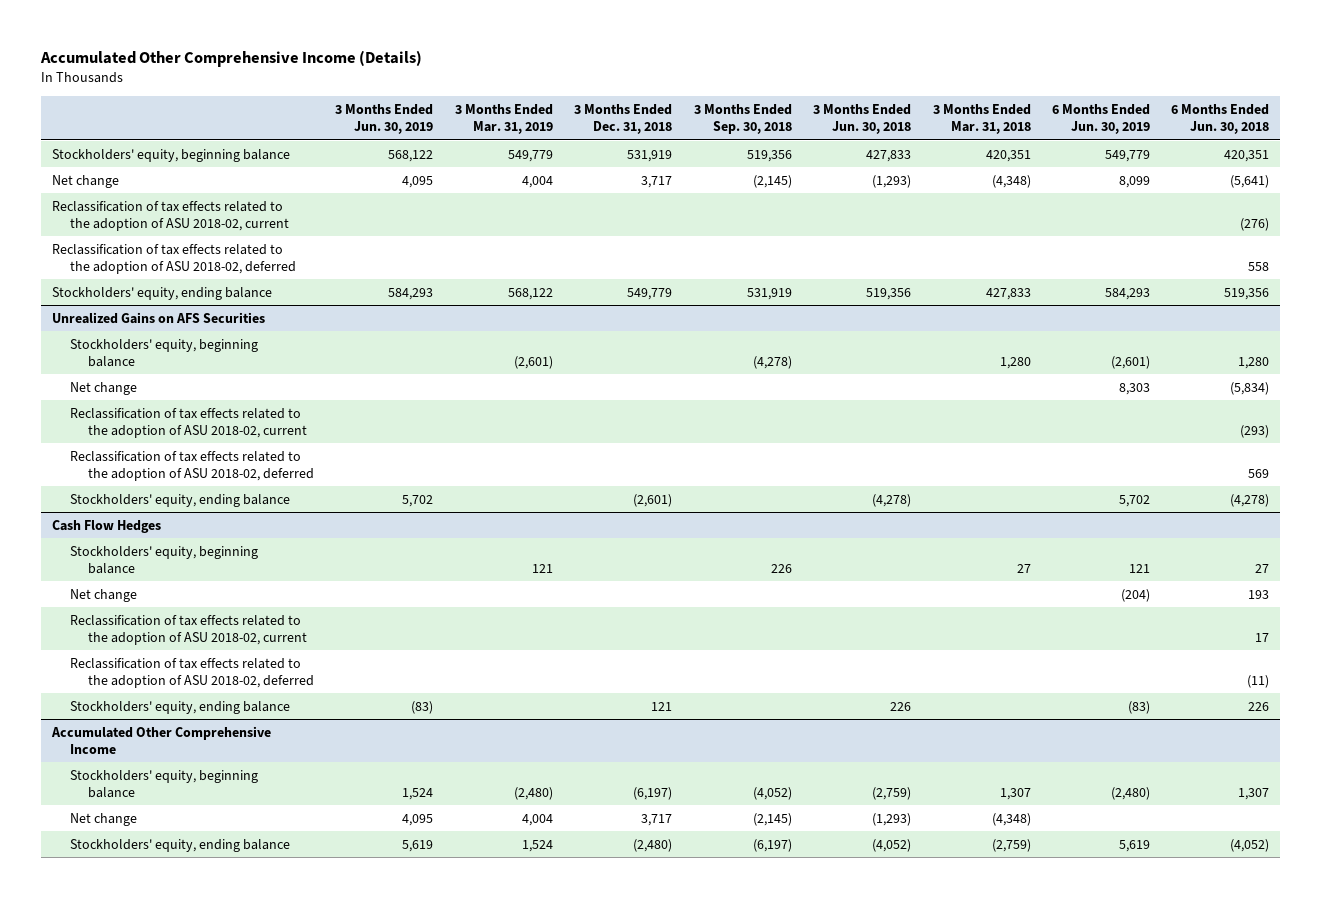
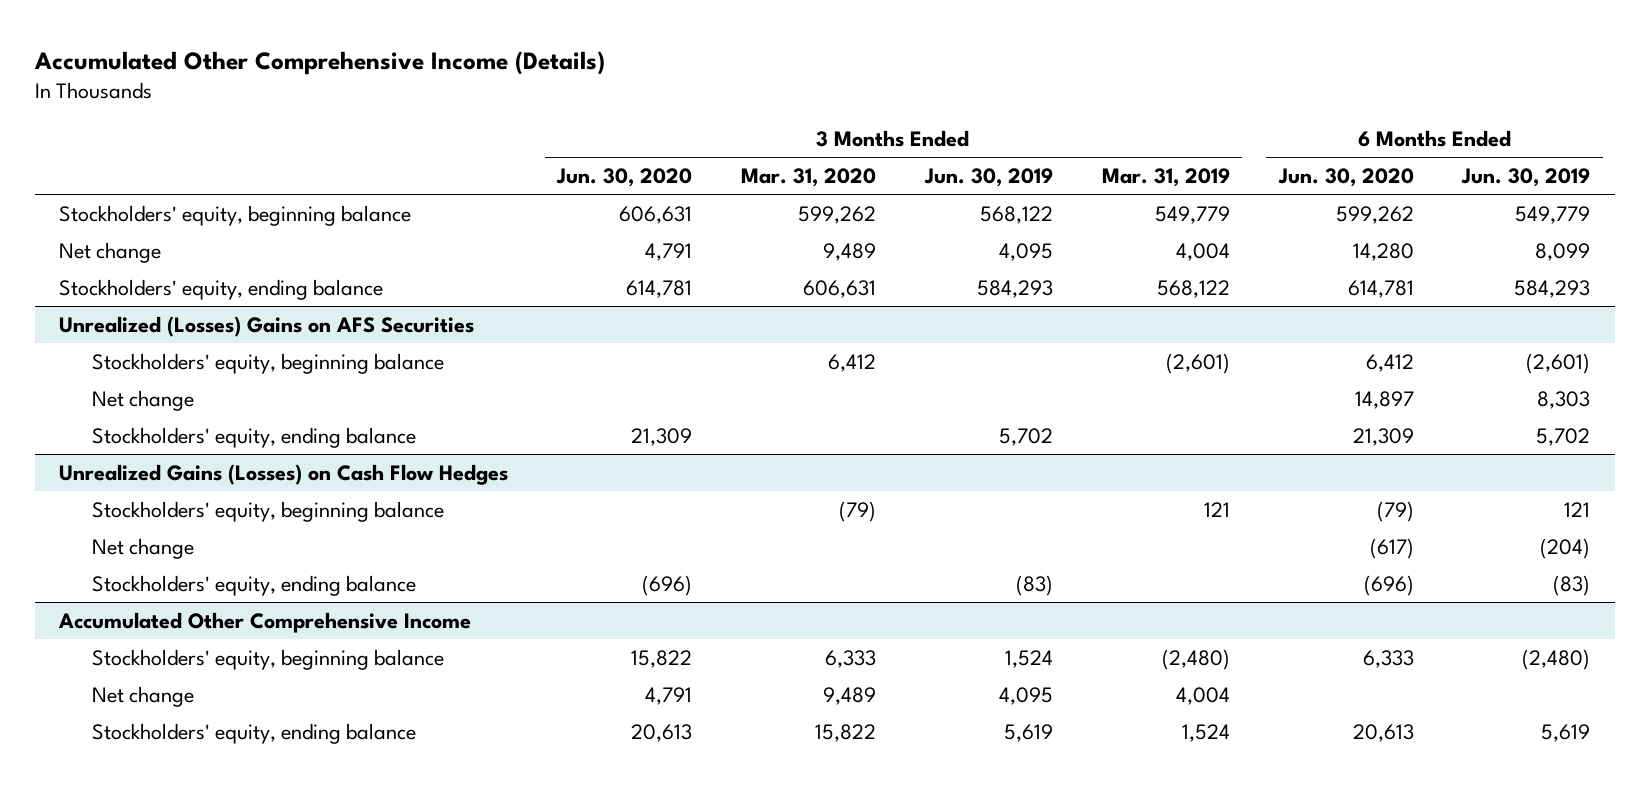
[574,104,673,135] 3 Months Ended Dec. 31, 2018 -> none
[693,104,792,135] 3 Months Ended Sep. 30, 2018 -> none
[813,104,912,135] 3 Months Ended Jun. 30, 2018 -> none
[932,104,1031,135] 3 Months Ended Mar. 31, 2018 -> none
[1171,104,1270,135] 6 Months Ended Jun. 30, 2018 -> none
none -> [556,167,693,187] Jun. 30, 2020
none -> [740,167,876,187] Mar. 31, 2020
none -> [1277,167,1414,187] Jun. 30, 2020
[51,200,289,231] Reclassification of tax effects related to the adoption of ASU 2018-02, current -> none
[51,243,296,274] Reclassification of tax effects related to the adoption of ASU 2018-02, deferred -> none
[51,311,265,324] Unrealized Gains on AFS Securities -> [59,315,475,337] Unrealized (Losses) Gains on AFS Securities
[69,407,307,438] Reclassification of tax effects related to the adoption of ASU 2018-02, current -> none
[69,450,314,481] Reclassification of tax effects related to the adoption of ASU 2018-02, deferred -> none
[51,519,161,533] Cash Flow Hedges -> [59,463,509,485] Unrealized Gains (Losses) on Cash Flow Hedges
[69,614,307,645] Reclassification of tax effects related to the adoption of ASU 2018-02, current -> none
[69,657,314,688] Reclassification of tax effects related to the adoption of ASU 2018-02, deferred -> none

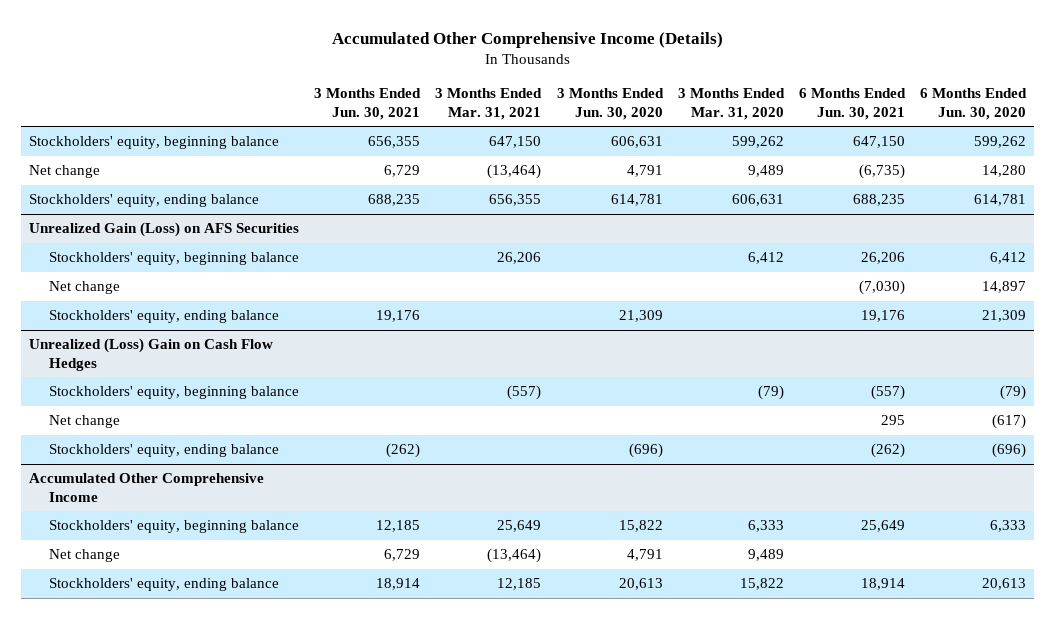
[923,167,1053,187] Jun. 30, 2019 -> none
[1101,167,1230,187] Mar. 31, 2019 -> none
[1461,167,1591,187] Jun. 30, 2019 -> none
none -> [314,88,422,120] 3 Months Ended Jun. 30, 2021
none -> [435,88,543,120] 3 Months Ended Mar. 31, 2021
none -> [799,88,907,120] 6 Months Ended Jun. 30, 2021
[59,315,475,337] Unrealized (Losses) Gains on AFS Securities -> [28,222,299,238] Unrealized Gain (Loss) on AFS Securities
[59,463,509,485] Unrealized Gains (Losses) on Cash Flow Hedges -> [28,338,273,371] Unrealized (Loss) Gain on Cash Flow Hedges

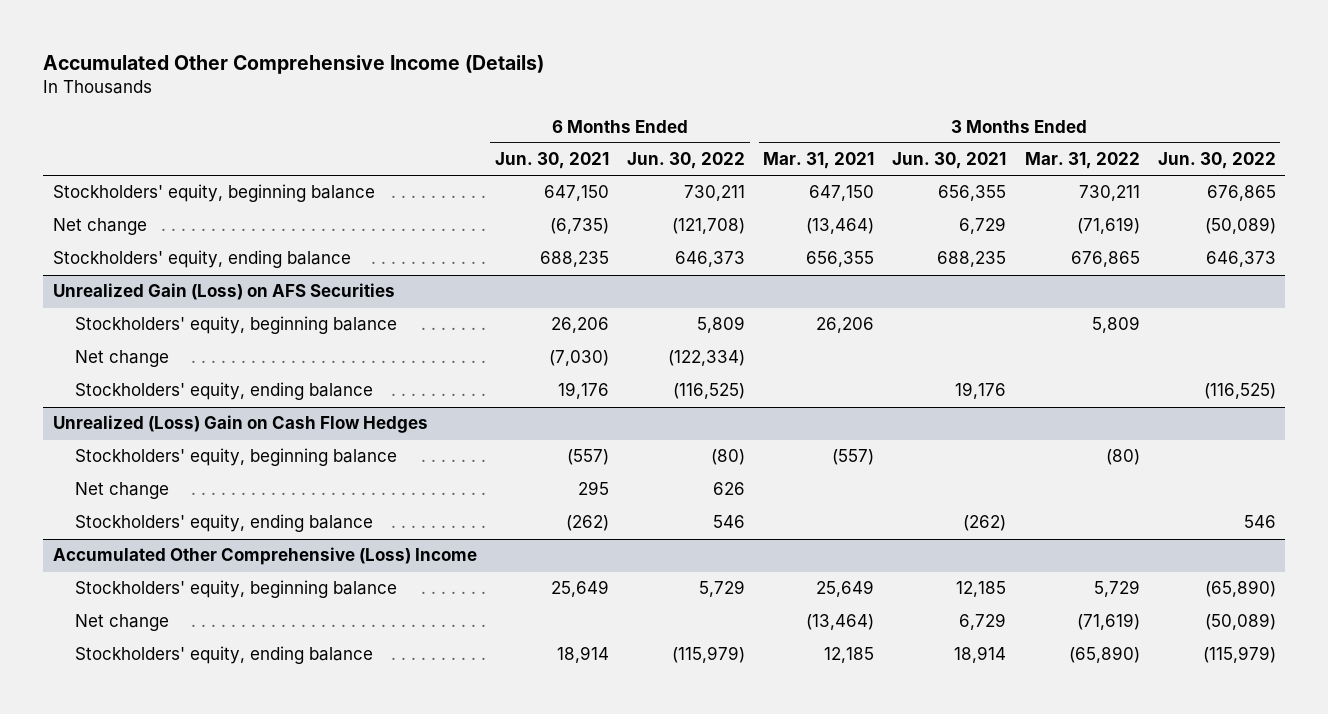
[556,88,664,120] 3 Months Ended Jun. 30, 2020 -> none
[677,88,785,120] 3 Months Ended Mar. 31, 2020 -> none
[920,88,1028,120] 6 Months Ended Jun. 30, 2020 -> none
none -> [626,152,745,170] Jun. 30, 2022
none -> [1024,152,1140,170] Mar. 31, 2022
none -> [1157,152,1276,170] Jun. 30, 2022
[28,473,264,502] Accumulated Other Comprehensive Income -> [52,547,477,566] Accumulated Other Comprehensive (Loss) Income

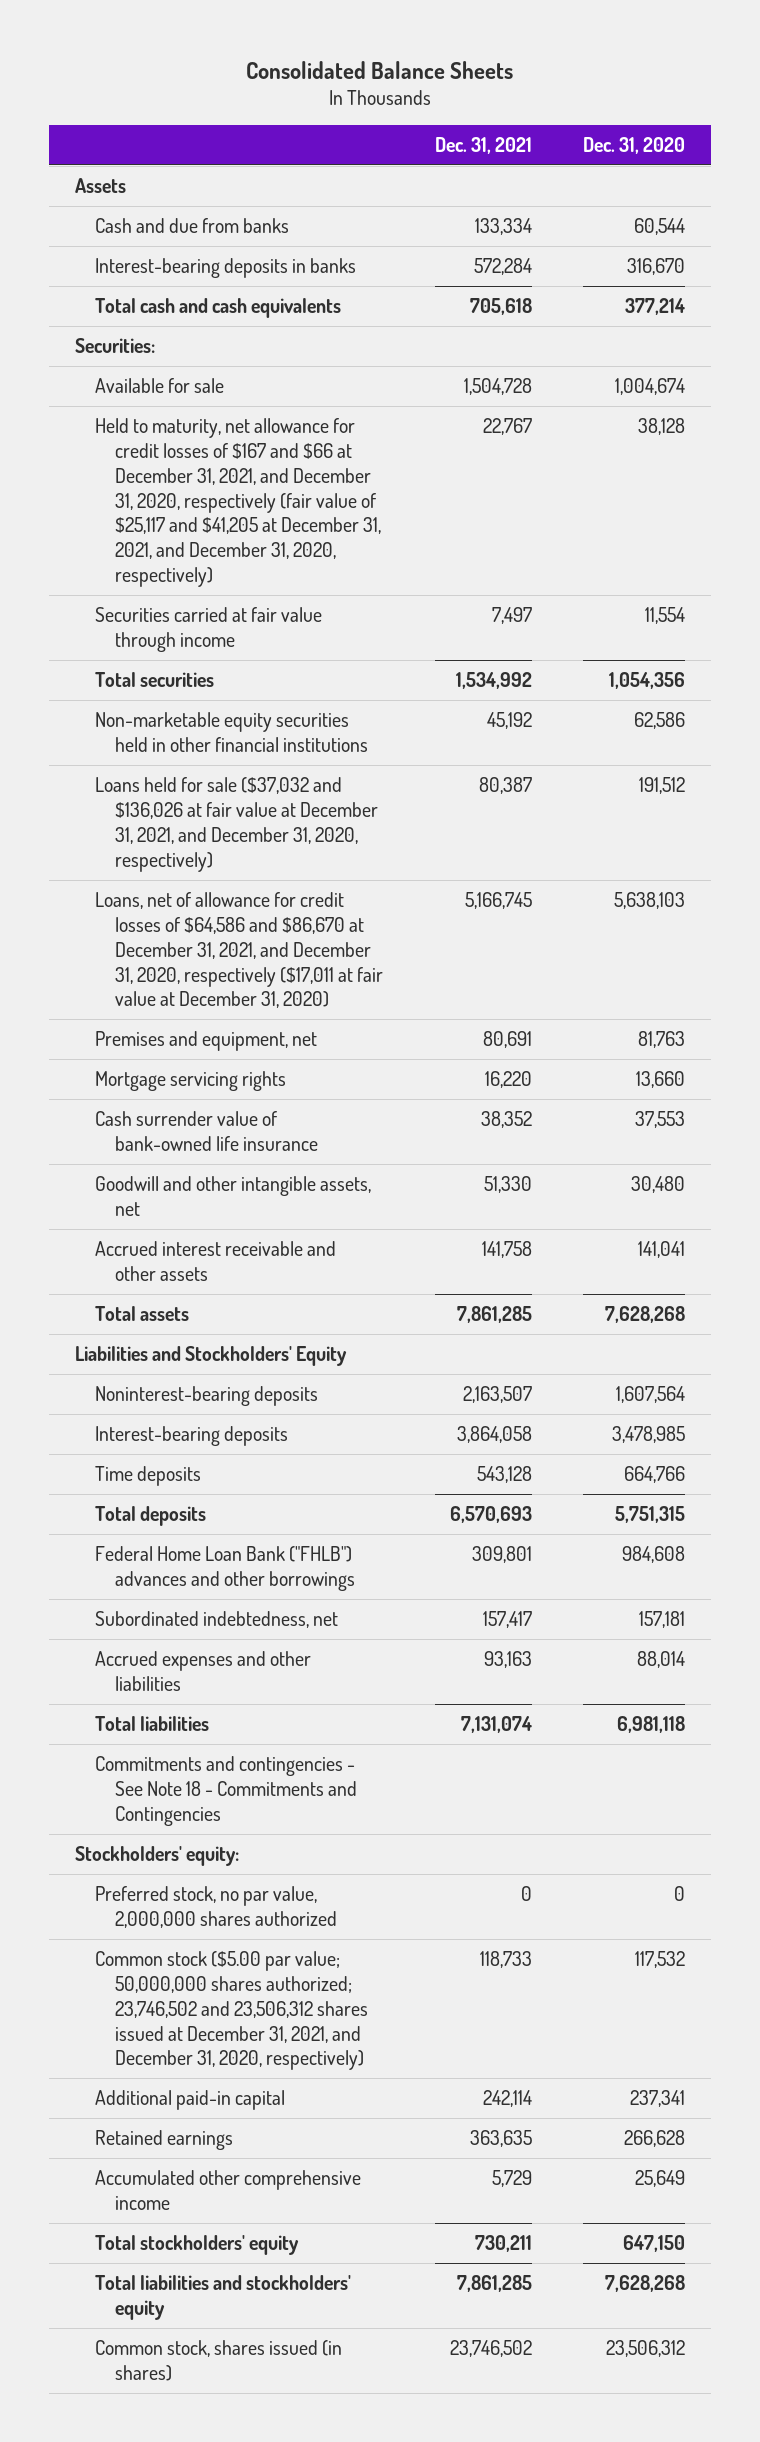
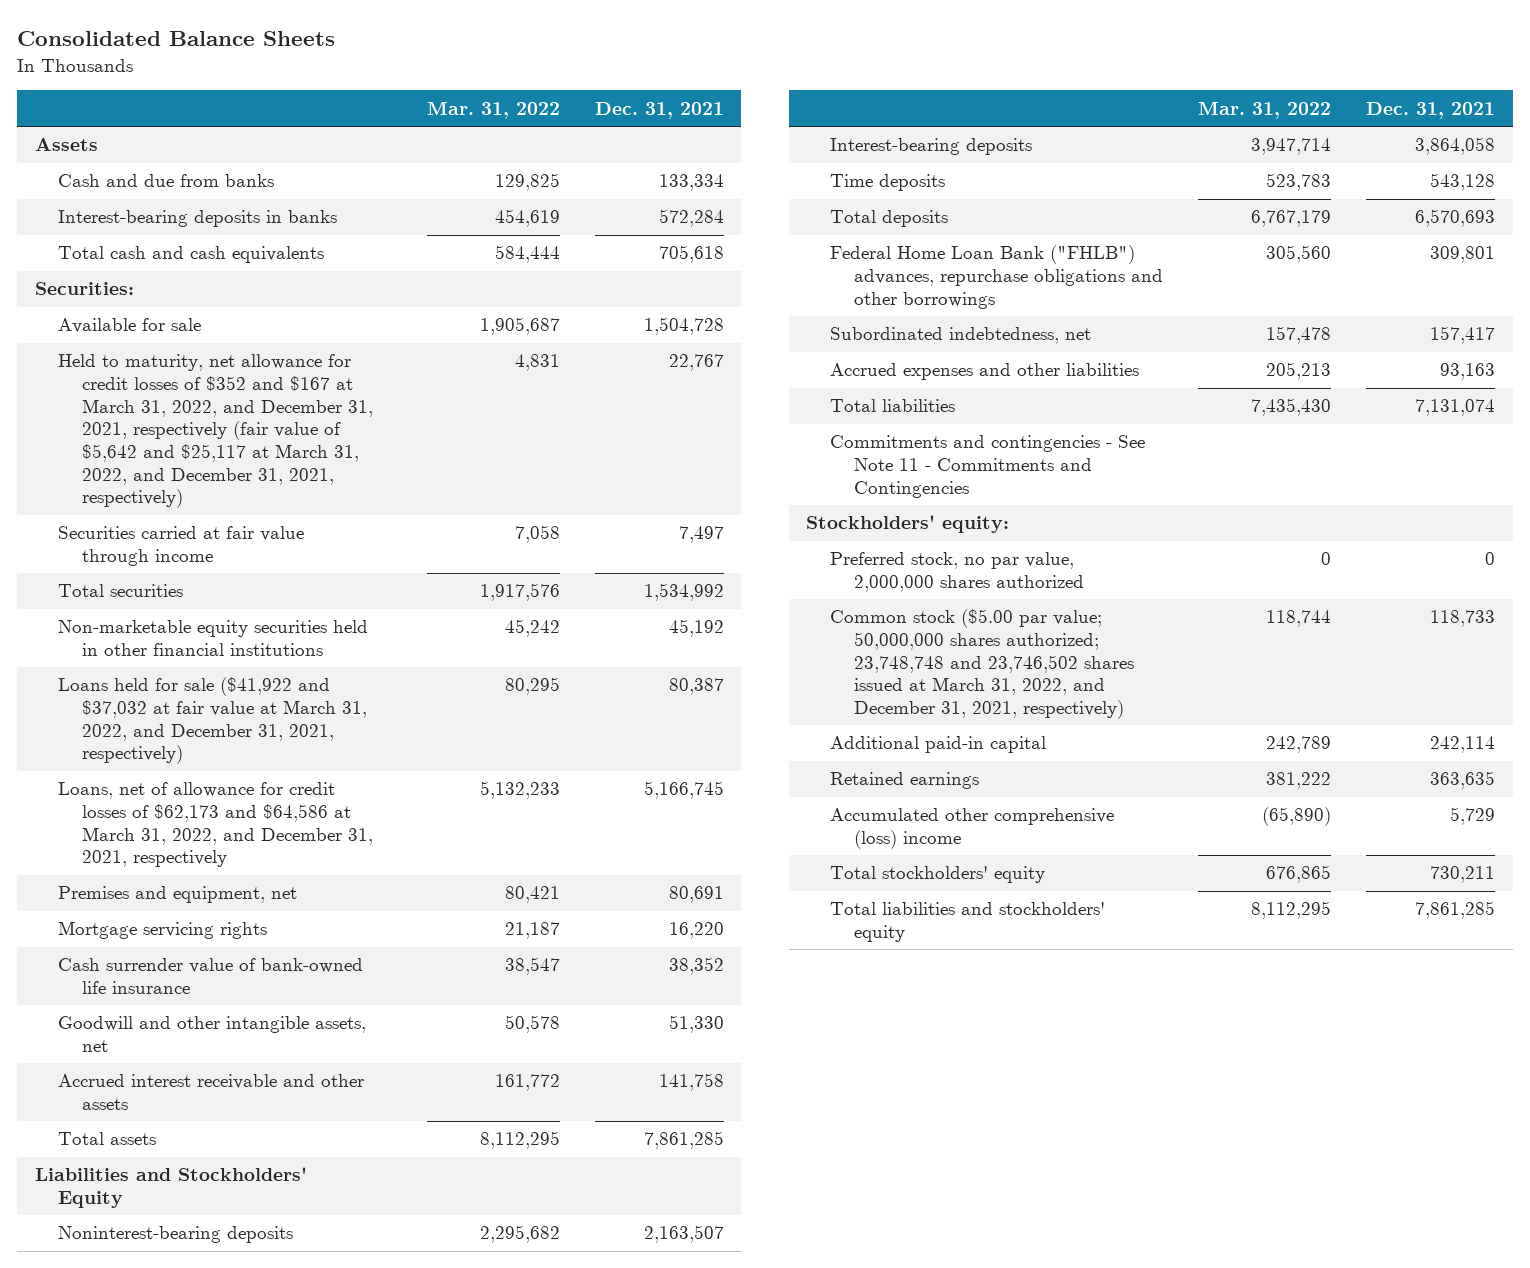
[582,136,685,154] Dec. 31, 2020 -> none
none -> [426,100,560,119] Mar. 31, 2022
[94,418,382,588] Held to maturity, net allowance for credit losses of $167 and $66 at December 31, 2021, and December 31, 2020, respectively (fair value of $25,117 and $41,205 at December 31, 2021, and December 31, 2020, respectively) -> [58,354,374,509] Held to maturity, net allowance for credit losses of $352 and $167 at March 31, 2022, and December 31, 2021, respectively (fair value of $5,642 and $25,117 at March 31, 2022, and December 31, 2021, respectively)
[94,777,379,872] Loans held for sale ($37,032 and $136,026 at fair value at December 31, 2021, and December 31, 2020, respectively) -> [58,677,368,765] Loans held for sale ($41,922 and $37,032 at fair value at March 31, 2022, and December 31, 2021, respectively)
[94,892,384,1009] Loans, net of allowance for credit losses of $64,586 and $86,670 at December 31, 2021, and December 31, 2020, respectively ($17,011 at fair value at December 31, 2020) -> [58,782,374,868] Loans, net of allowance for credit losses of $62,173 and $64,586 at March 31, 2022, and December 31, 2021, respectively
[94,1546,356,1591] Federal Home Loan Bank ("FHLB") advances and other borrowings -> [829,245,1163,309] Federal Home Loan Bank ("FHLB") advances, repurchase obligations and other borrowings
[94,1756,358,1826] Commitments and contingencies - See Note 18 - Commitments and Contingencies -> [829,435,1145,498] Commitments and contingencies - See Note 11 - Commitments and Contingencies
[94,1951,369,2071] Common stock ($5.00 par value; 50,000,000 shares authorized; 23,746,502 and 23,506,312 shares issued at December 31, 2021, and December 31, 2020, respectively) -> [829,609,1134,720] Common stock ($5.00 par value; 50,000,000 shares authorized; 23,748,748 and 23,746,502 shares issued at March 31, 2022, and December 31, 2021, respectively)
[94,2170,361,2210] Accumulated other comprehensive income -> [829,808,1114,850] Accumulated other comprehensive (loss) income
[94,2340,342,2381] Common stock, shares issued (in shares) -> none

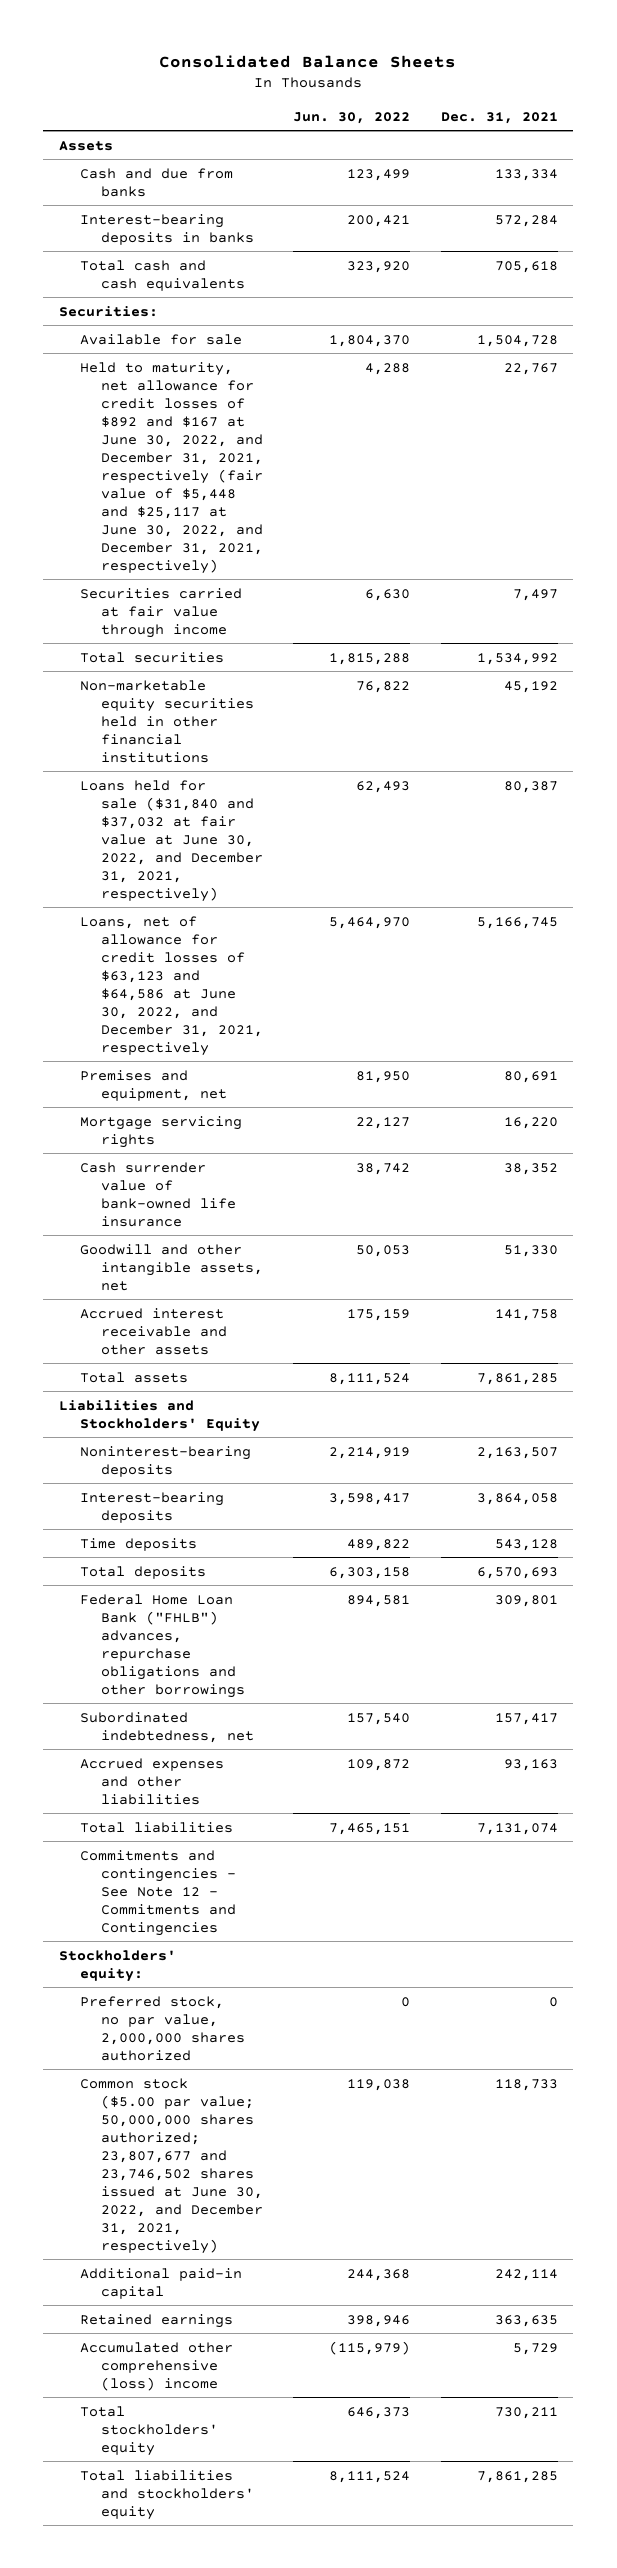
[426,100,560,119] Mar. 31, 2022 -> none
none -> [293,111,411,124] Jun. 30, 2022
[58,354,374,509] Held to maturity, net allowance for credit losses of $352 and $167 at March 31, 2022, and December 31, 2021, respectively (fair value of $5,642 and $25,117 at March 31, 2022, and December 31, 2021, respectively) -> [79,361,263,574] Held to maturity, net allowance for credit losses of $892 and $167 at June 30, 2022, and December 31, 2021, respectively (fair value of $5,448 and $25,117 at June 30, 2022, and December 31, 2021, respectively)
[58,677,368,765] Loans held for sale ($41,922 and $37,032 at fair value at March 31, 2022, and December 31, 2021, respectively) -> [79,779,263,902] Loans held for sale ($31,840 and $37,032 at fair value at June 30, 2022, and December 31, 2021, respectively)
[58,782,374,868] Loans, net of allowance for credit losses of $62,173 and $64,586 at March 31, 2022, and December 31, 2021, respectively -> [79,915,263,1056] Loans, net of allowance for credit losses of $63,123 and $64,586 at June 30, 2022, and December 31, 2021, respectively
[829,435,1145,498] Commitments and contingencies - See Note 11 - Commitments and Contingencies -> [79,1849,236,1936] Commitments and contingencies - See Note 12 - Commitments and Contingencies
[829,609,1134,720] Common stock ($5.00 par value; 50,000,000 shares authorized; 23,748,748 and 23,746,502 shares issued at March 31, 2022, and December 31, 2021, respectively) -> [79,2077,263,2254] Common stock ($5.00 par value; 50,000,000 shares authorized; 23,807,677 and 23,746,502 shares issued at June 30, 2022, and December 31, 2021, respectively)

